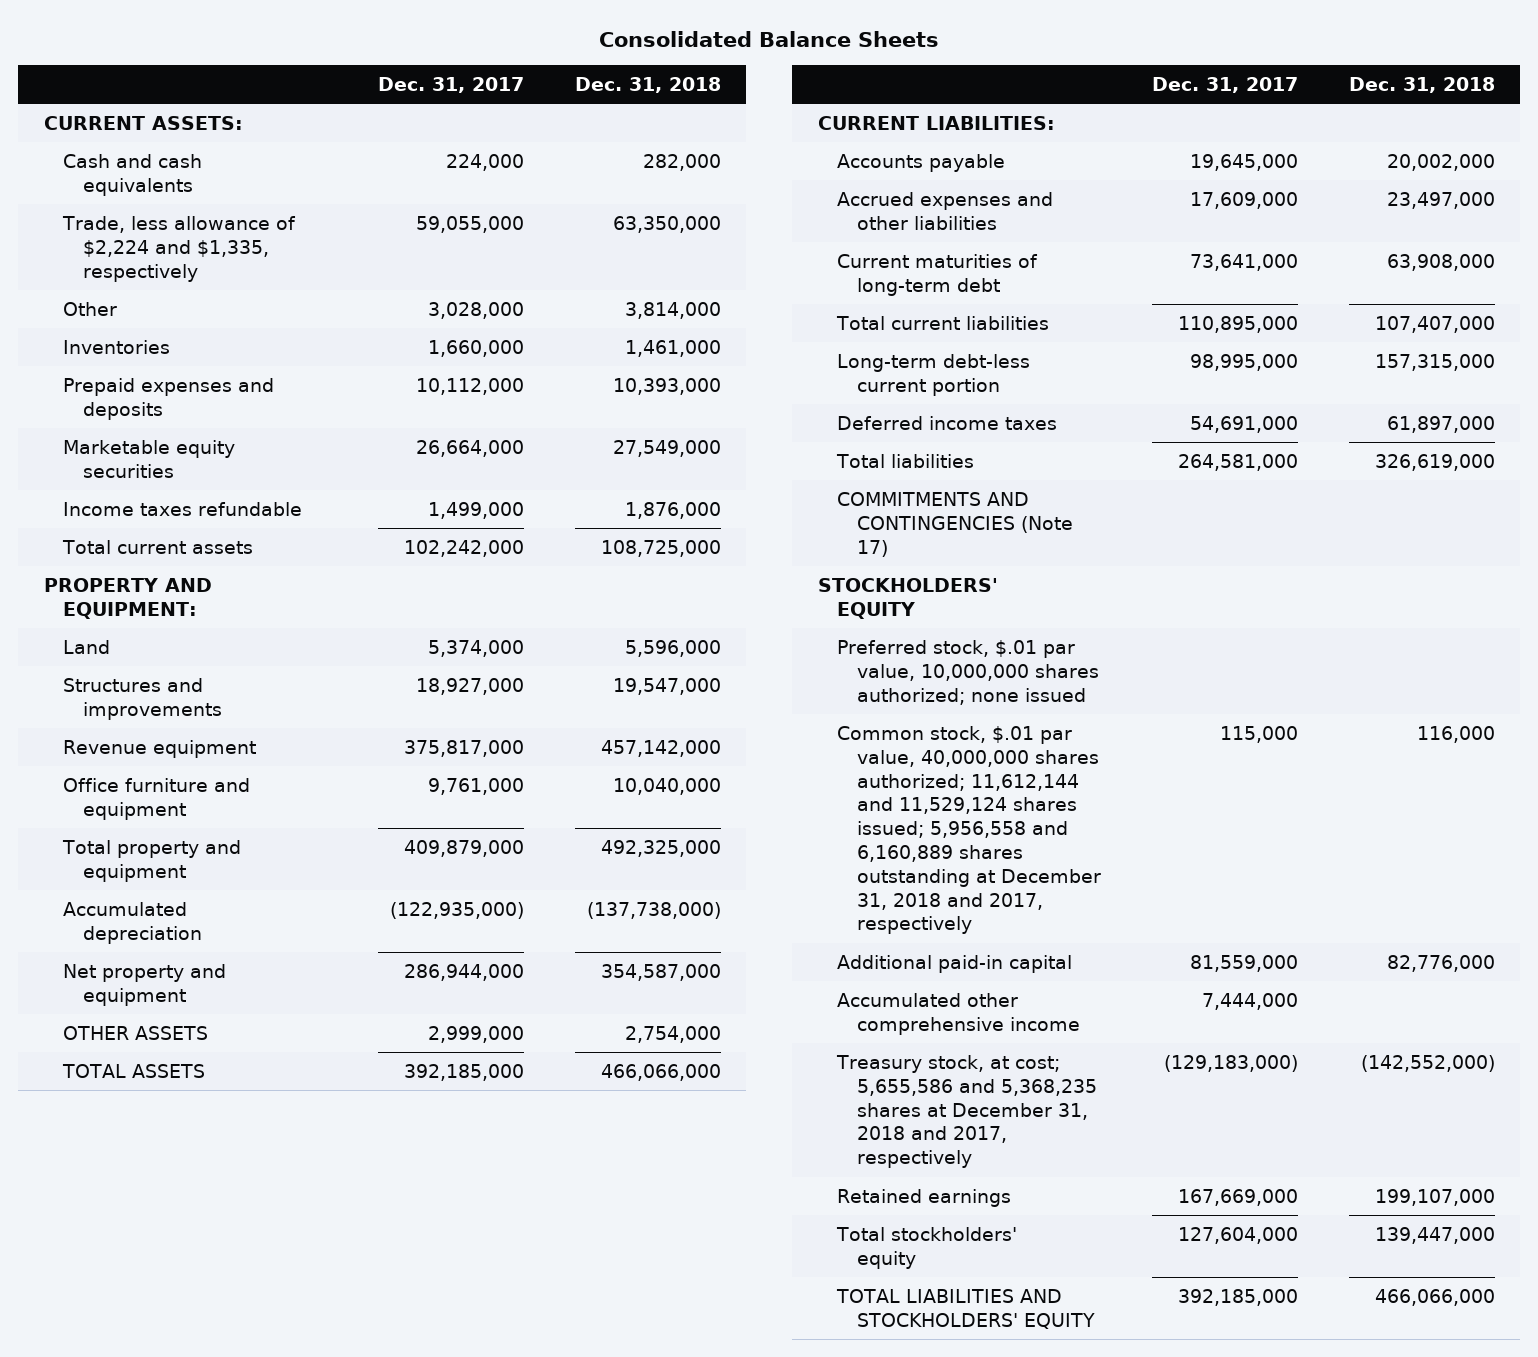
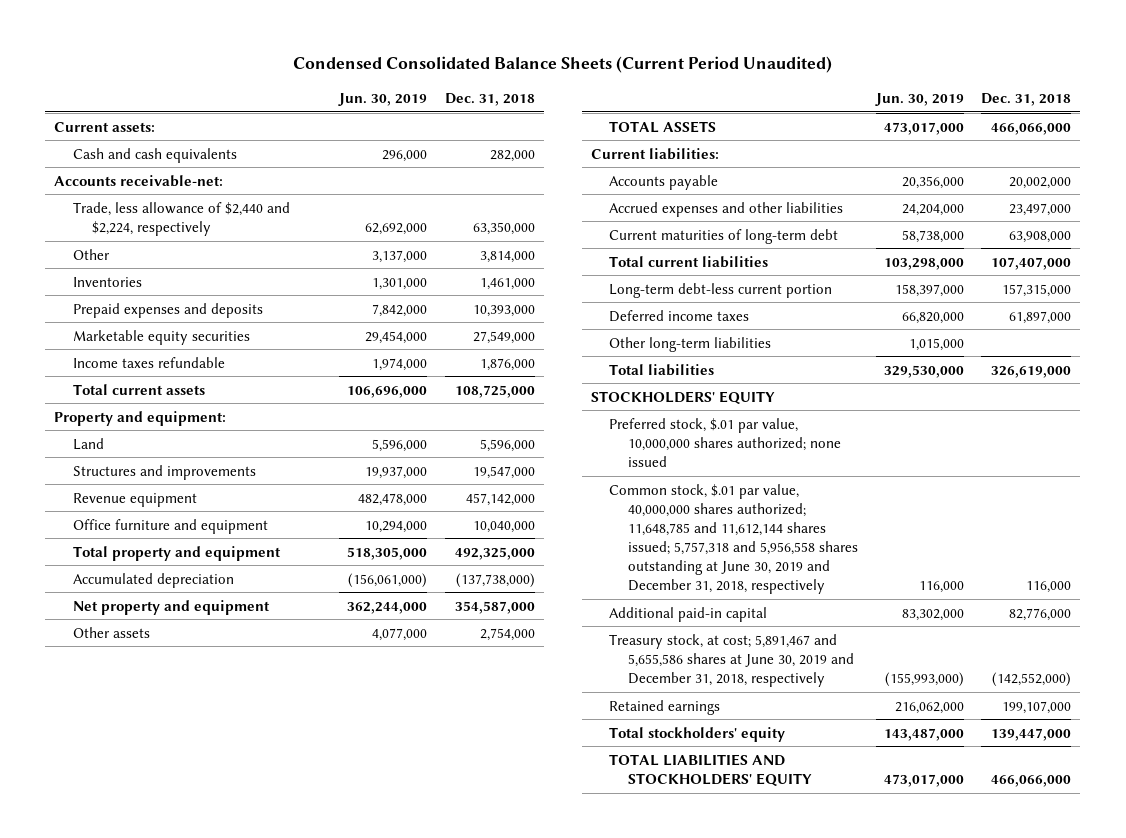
[599,30,940,47] Consolidated Balance Sheets -> [292,55,832,73] Condensed Consolidated Balance Sheets (Current Period Unaudited)
[377,76,524,93] Dec. 31, 2017 -> none
none -> [338,92,428,106] Jun. 30, 2019
[43,115,243,130] CURRENT ASSETS: -> [54,121,156,132] Current assets:
none -> [54,174,224,187] Accounts receivable-net:
[62,215,297,282] Trade, less allowance of $2,224 and $1,335, respectively -> [72,201,290,236] Trade, less allowance of $2,440 and $2,224, respectively
[43,577,212,619] PROPERTY AND EQUIPMENT: -> [54,410,227,426] Property and equipment:
[63,1025,209,1040] OTHER ASSETS -> [72,626,150,638] Other assets
[817,115,1055,130] CURRENT LIABILITIES: -> [590,147,719,160] Current liabilities:
none -> [609,336,772,352] Other long-term liabilities
[837,491,1073,557] COMMITMENTS AND CONTINGENCIES (Note 17) -> none
[837,725,1101,935] Common stock, $.01 par value, 40,000,000 shares authorized; 11,612,144 and 11,529,124 shares issued; 5,956,558 and 6,160,889 shares outstanding at December 31, 2018 and 2017, respectively -> [609,483,859,595] Common stock, $.01 par value, 40,000,000 shares authorized; 11,648,785 and 11,612,144 shares issued; 5,757,318 and 5,956,558 shares outstanding at June 30, 2019 and December 31, 2018, respectively
[837,992,1080,1035] Accumulated other comprehensive income -> none
[836,1054,1097,1169] Treasury stock, at cost; 5,655,586 and 5,368,235 shares at December 31, 2018 and 2017, respectively -> [609,633,855,687] Treasury stock, at cost; 5,891,467 and 5,655,586 shares at June 30, 2019 and December 31, 2018, respectively

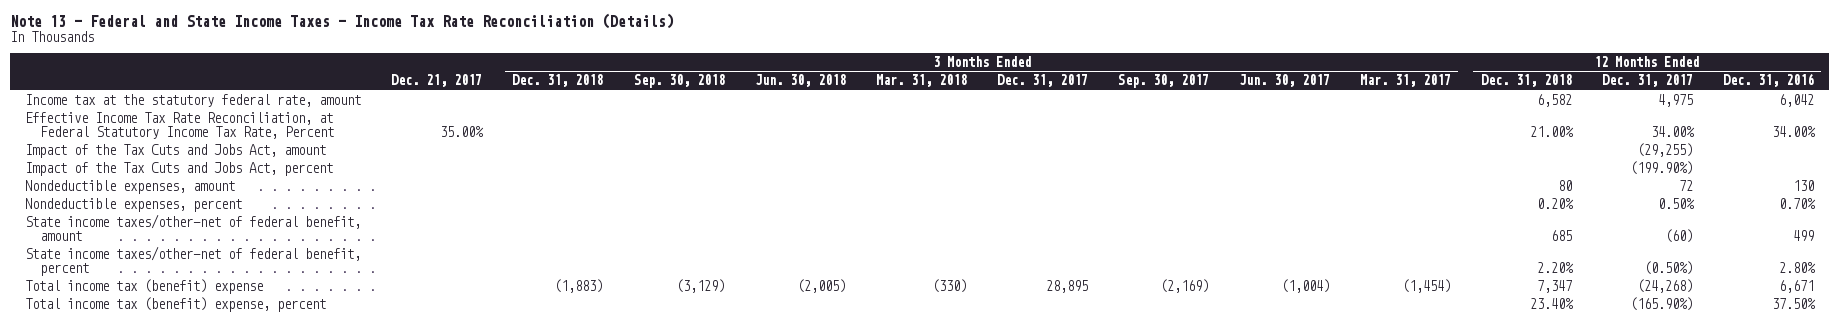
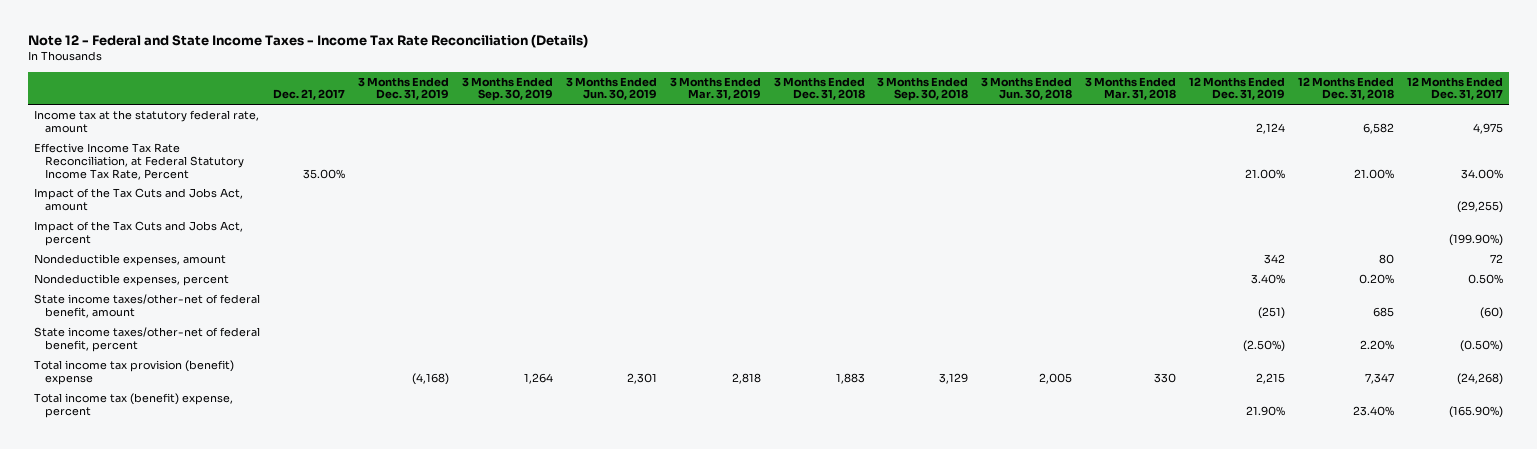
[10,13,675,30] Note 13 - Federal and State Income Taxes - Income Tax Rate Reconciliation (Details) -> [27,34,588,49] Note 12 - Federal and State Income Taxes - Income Tax Rate Reconciliation (Details)
[996,74,1088,88] Dec. 31, 2017 -> none
[1117,74,1209,89] Sep. 30, 2017 -> none
[1238,74,1330,88] Jun. 30, 2017 -> none
[1359,74,1451,88] Mar. 31, 2017 -> none
[1722,73,1814,88] Dec. 31, 2016 -> none
none -> [358,76,450,101] 3 Months Ended Dec. 31, 2019
none -> [461,76,553,102] 3 Months Ended Sep. 30, 2019
none -> [565,76,657,101] 3 Months Ended Jun. 30, 2019
none -> [669,76,761,101] 3 Months Ended Mar. 31, 2019
none -> [1188,76,1285,101] 12 Months Ended Dec. 31, 2019
[25,279,264,295] Total income tax (benefit) expense -> [34,359,235,385] Total income tax provision (benefit) expense
[554,279,604,294] (1,883) -> [835,372,865,384] 1,883
[675,279,725,294] (3,129) -> [939,372,969,384] 3,129
[796,279,846,294] (2,005) -> [1039,372,1073,384] 2,005
[931,279,967,294] (330) -> [1154,372,1177,383] 330

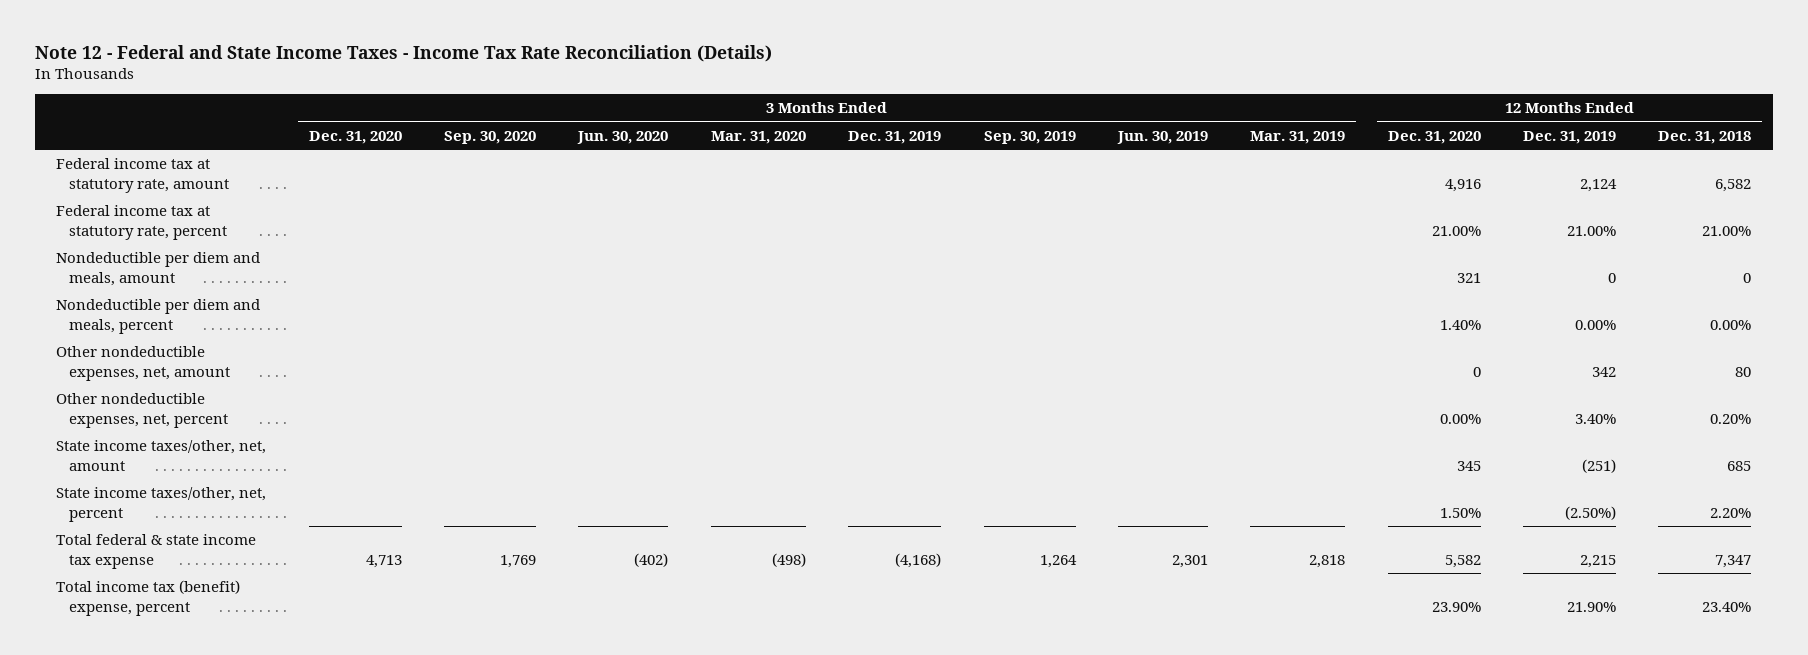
[273,89,346,101] Dec. 21, 2017 -> none
[773,76,865,101] 3 Months Ended Dec. 31, 2018 -> none
[877,76,969,102] 3 Months Ended Sep. 30, 2018 -> none
[981,76,1073,101] 3 Months Ended Jun. 30, 2018 -> none
[1085,76,1177,101] 3 Months Ended Mar. 31, 2018 -> none
[1406,76,1503,101] 12 Months Ended Dec. 31, 2017 -> none
none -> [308,130,402,144] Dec. 31, 2020
none -> [444,130,537,144] Sep. 30, 2020
none -> [577,130,669,144] Jun. 30, 2020
none -> [710,130,806,144] Mar. 31, 2020
none -> [1387,130,1481,144] Dec. 31, 2020
[34,187,244,211] Impact of the Tax Cuts and Jobs Act, amount -> none
[34,220,244,246] Impact of the Tax Cuts and Jobs Act, percent -> none
[34,109,260,133] Income tax at the statutory federal rate, amount -> [56,158,229,193] Federal income tax at statutory rate, amount
[34,142,244,180] Effective Income Tax Rate Reconciliation, at Federal Statutory Income Tax Rate, Percent -> [56,205,227,240] Federal income tax at statutory rate, percent
none -> [56,252,261,286] Nondeductible per diem and meals, amount
none -> [56,299,261,334] Nondeductible per diem and meals, percent
[34,253,227,266] Nondeductible expenses, amount -> [56,346,230,381] Other nondeductible expenses, net, amount
[34,273,230,286] Nondeductible expenses, percent -> [56,393,228,428] Other nondeductible expenses, net, percent
[34,293,261,318] State income taxes/other-net of federal benefit, amount -> [56,440,267,471] State income taxes/other, net, amount
[34,326,261,352] State income taxes/other-net of federal benefit, percent -> [56,487,267,522] State income taxes/other, net, percent
[34,359,235,385] Total income tax provision (benefit) expense -> [56,534,257,569] Total federal & state income tax expense

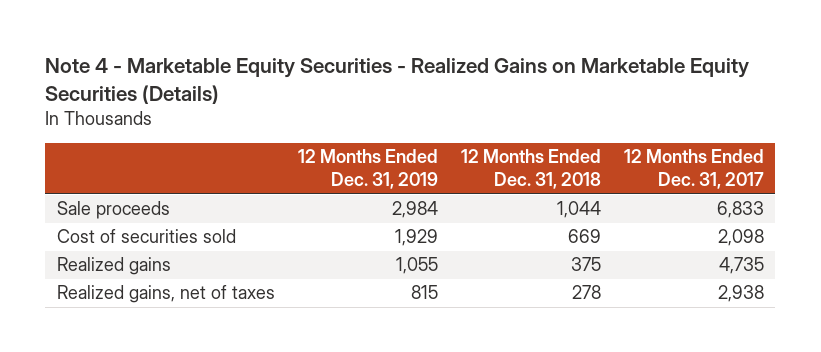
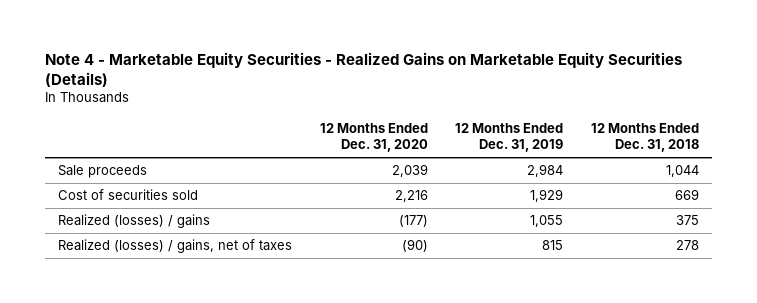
[623,149,764,190] 12 Months Ended Dec. 31, 2017 -> none
none -> [319,122,428,153] 12 Months Ended Dec. 31, 2020
[56,257,171,276] Realized gains -> [58,214,211,229] Realized (losses) / gains
[56,285,275,304] Realized gains, net of taxes -> [58,239,293,254] Realized (losses) / gains, net of taxes

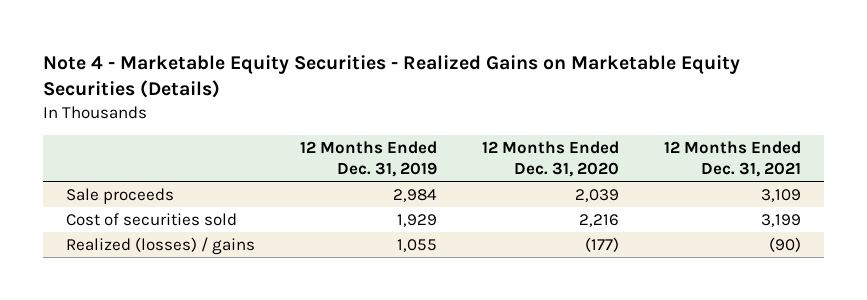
[590,122,699,153] 12 Months Ended Dec. 31, 2018 -> none
none -> [664,140,802,177] 12 Months Ended Dec. 31, 2021
[58,239,293,254] Realized (losses) / gains, net of taxes -> none

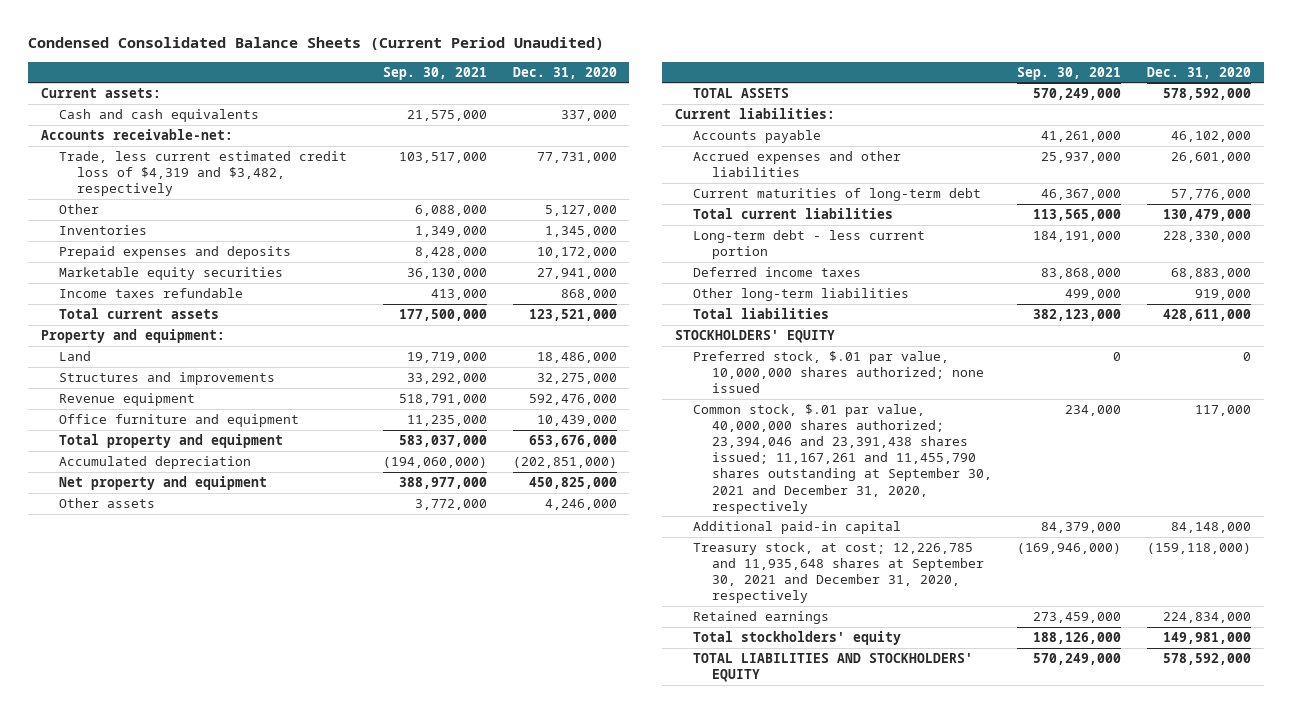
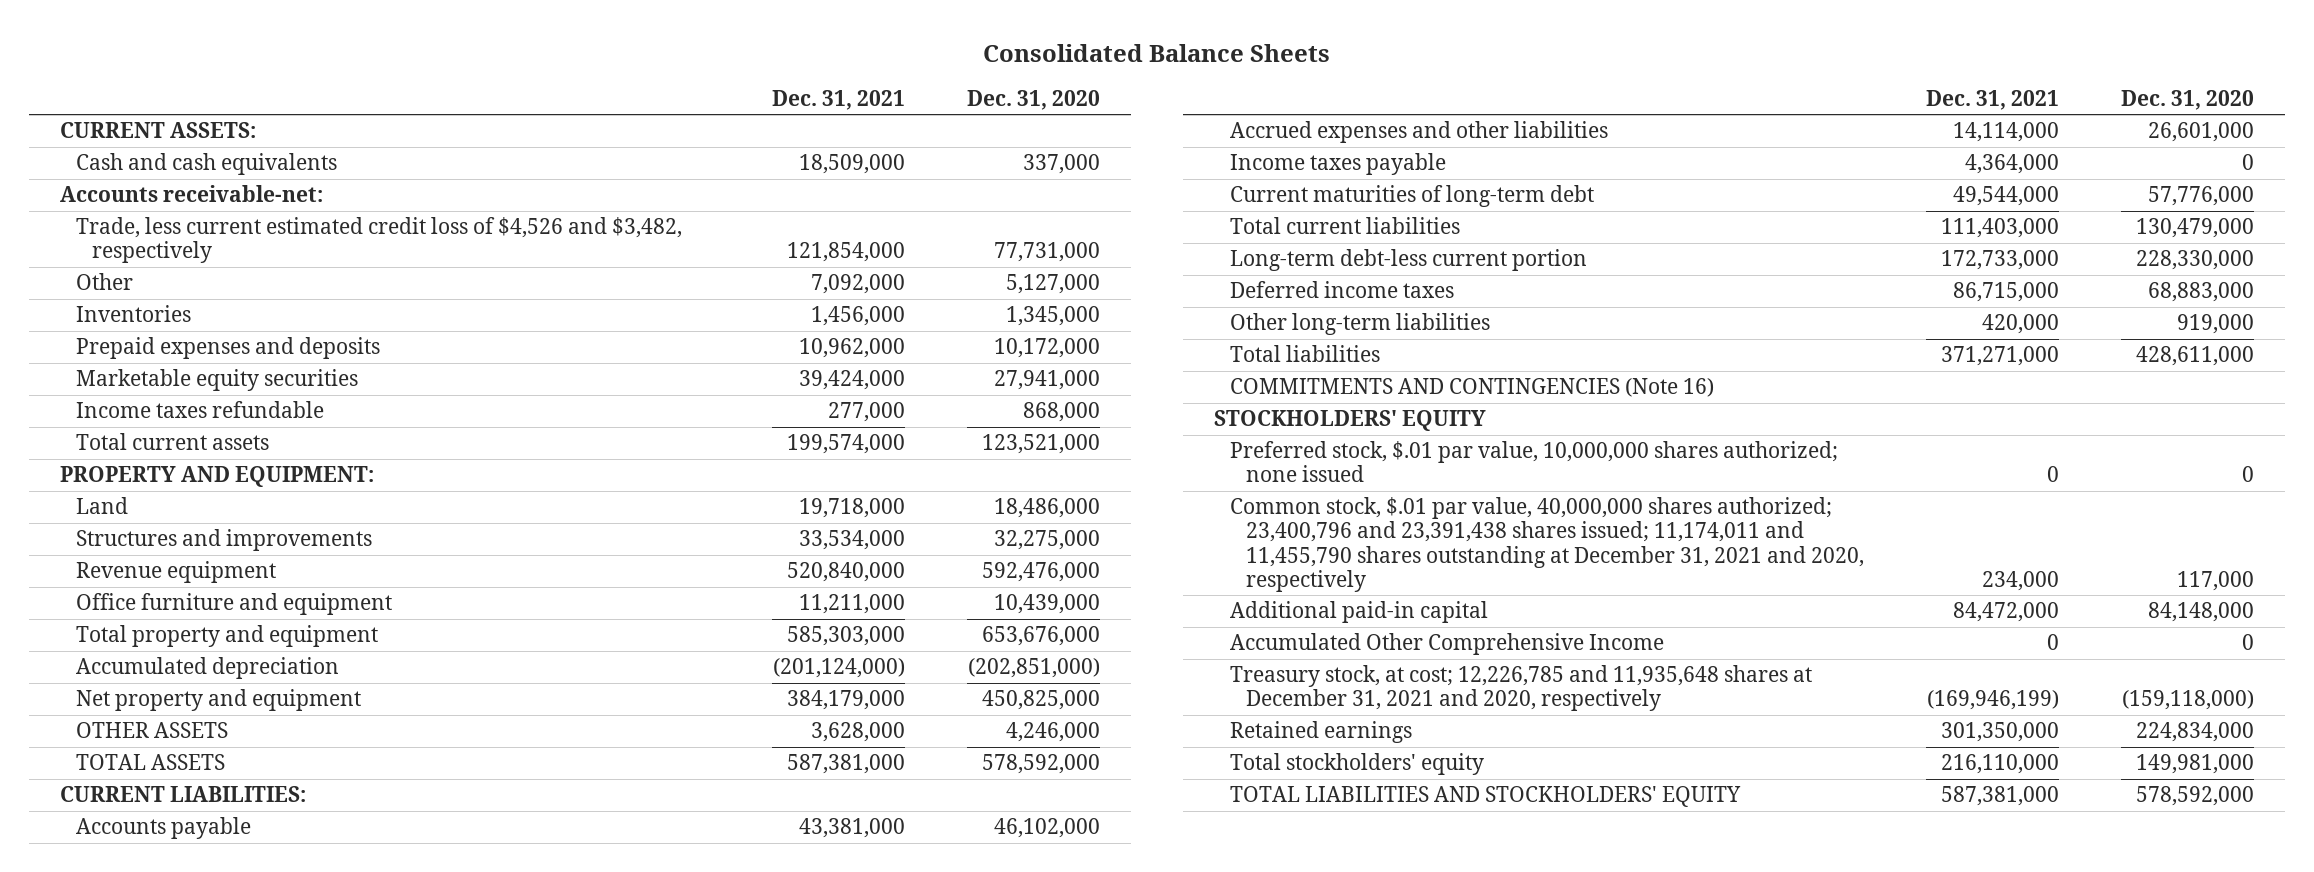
[27,37,604,51] Condensed Consolidated Balance Sheets (Current Period Unaudited) -> [983,43,1331,62] Consolidated Balance Sheets
[382,66,487,80] Sep. 30, 2021 -> none
none -> [771,89,905,110] Dec. 31, 2021
[40,88,161,99] Current assets: -> [60,122,257,139] CURRENT ASSETS:
[58,151,347,197] Trade, less current estimated credit loss of $4,319 and $3,482, respectively -> [76,217,683,264] Trade, less current estimated credit loss of $4,526 and $3,482, respectively
[40,329,225,344] Property and equipment: -> [60,466,375,488] PROPERTY AND EQUIPMENT:
[58,498,155,509] Other assets -> [76,722,229,739] OTHER ASSETS
[675,108,836,120] Current liabilities: -> [60,786,307,803] CURRENT LIABILITIES:
none -> [1229,153,1446,176] Income taxes payable
[693,230,926,260] Long-term debt - less current portion -> [1229,249,1587,272] Long-term debt-less current portion
none -> [1229,378,1714,398] COMMITMENTS AND CONTINGENCIES (Note 16)
[693,404,992,514] Common stock, $.01 par value, 40,000,000 shares authorized; 23,394,046 and 23,391,438 shares issued; 11,167,261 and 11,455,790 shares outstanding at September 30, 2021 and December 31, 2020, respectively -> [1229,497,1864,592] Common stock, $.01 par value, 40,000,000 shares authorized; 23,400,796 and 23,391,438 shares issued; 11,174,011 and 11,455,790 shares outstanding at December 31, 2021 and 2020, respectively
none -> [1229,633,1664,656] Accumulated Other Comprehensive Income
[693,542,984,604] Treasury stock, at cost; 12,226,785 and 11,935,648 shares at September 30, 2021 and December 31, 2020, respectively -> [1229,665,1812,712] Treasury stock, at cost; 12,226,785 and 11,935,648 shares at December 31, 2021 and 2020, respectively

